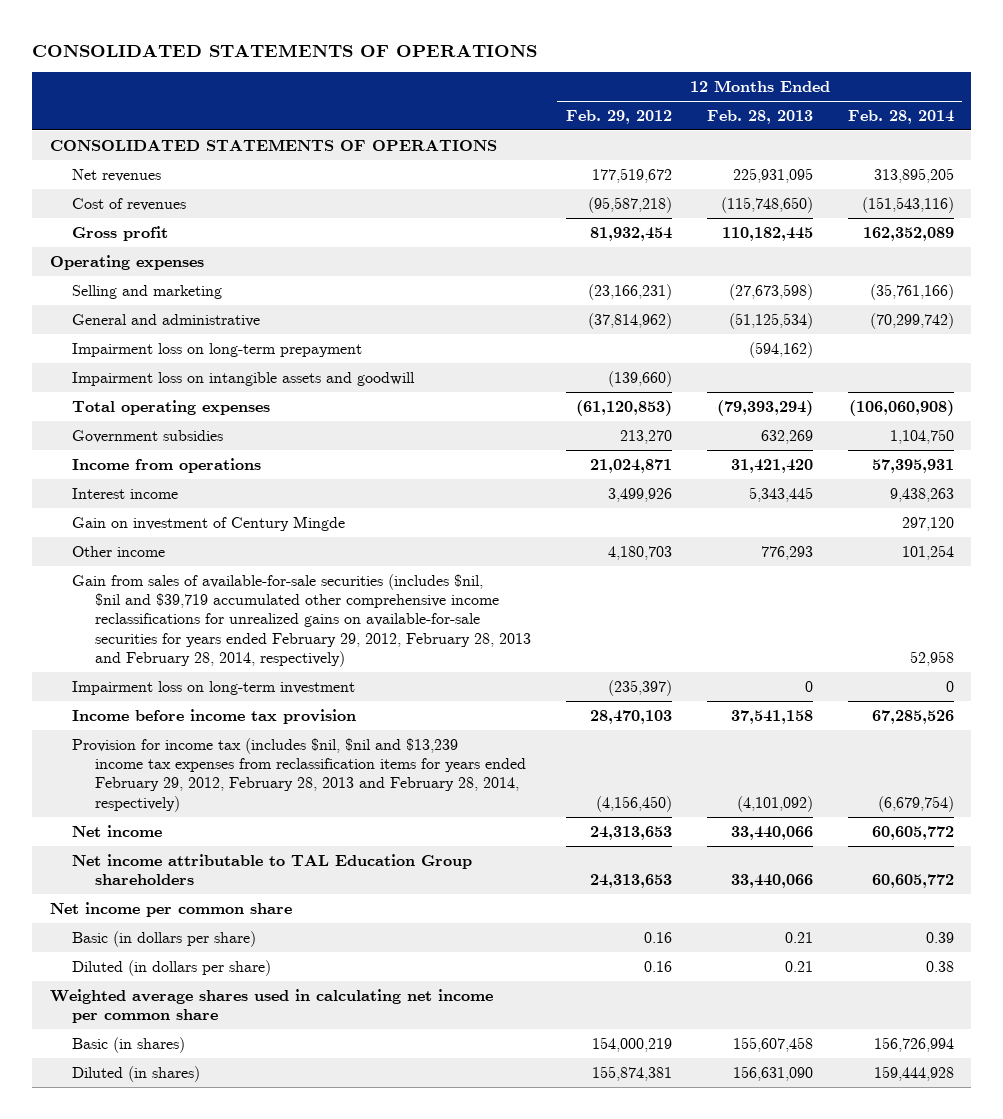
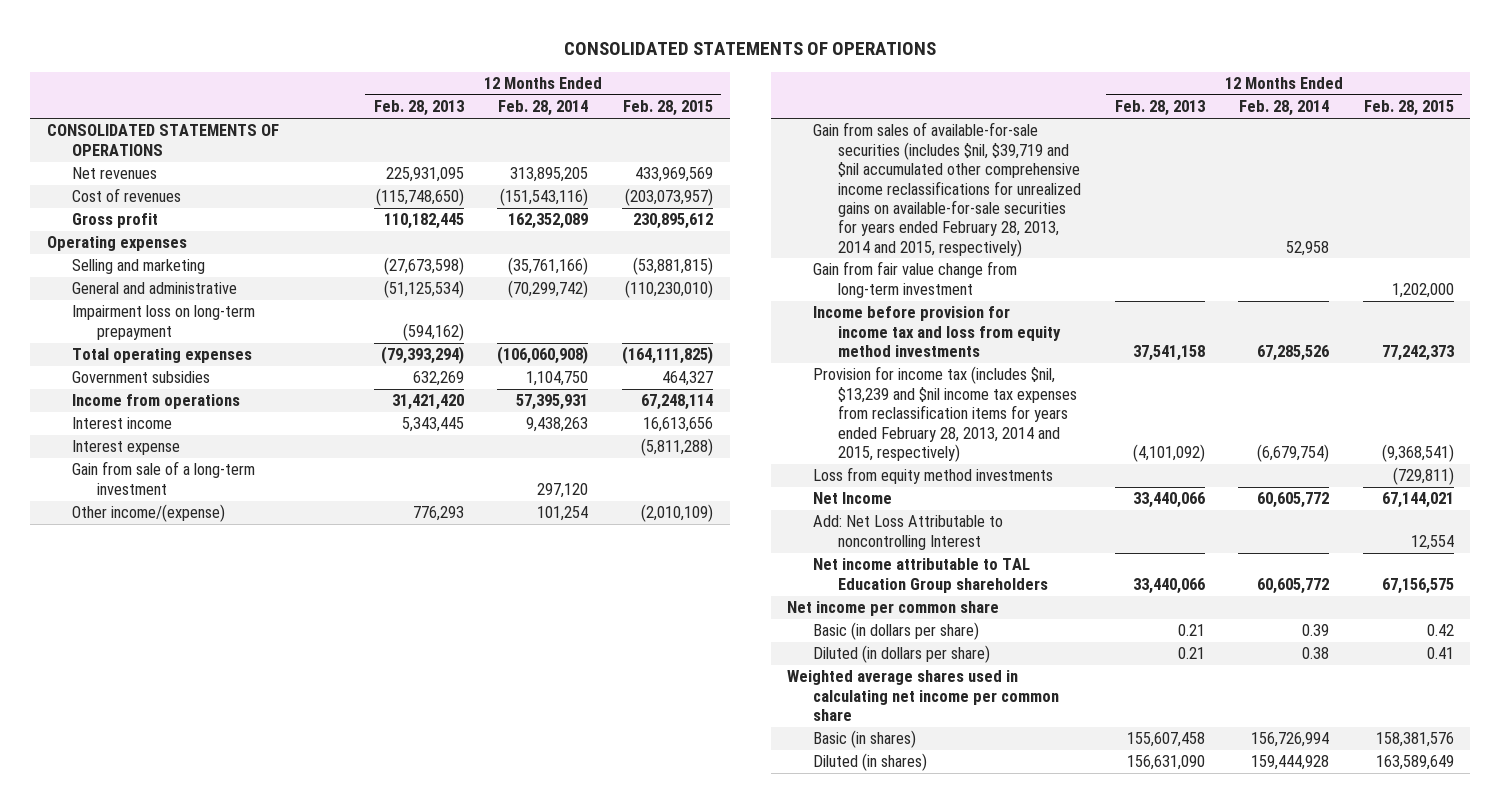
[565,109,672,124] Feb. 29, 2012 -> none
none -> [622,100,713,117] Feb. 28, 2015
[72,371,416,386] Impairment loss on intangible assets and goodwill -> none
[72,680,356,695] Impairment loss on long-term investment -> none
none -> [71,440,180,456] Interest expense
[72,515,346,531] Gain on investment of Century Mingde -> [71,461,255,495] Gain from sale of a long-term investment
[72,545,166,557] Other income -> [71,504,225,523] Other income/(expense)
[72,573,531,667] Gain from sales of available-for-sale securities (includes $nil, $nil and $39,719 accumulated other comprehensive income reclassifications for unrealized gains on available-for-sale securities for years ended February 29, 2012, February 28, 2013 and February 28, 2014, respectively) -> [812,122,1082,257] Gain from sales of available-for-sale securities (includes $nil, $39,719 and $nil accumulated other comprehensive income reclassifications for unrealized gains on available-for-sale securities for years ended February 28, 2013, 2014 and 2015, respectively)
none -> [812,261,1017,298] Gain from fair value change from long-term investment
[72,708,357,724] Income before income tax provision -> [812,306,1062,358] Income before provision for income tax and loss from equity method investments
[72,737,526,812] Provision for income tax (includes $nil, $nil and $13,239 income tax expenses from reclassification items for years ended February 29, 2012, February 28, 2013 and February 28, 2014, respectively) -> [812,366,1078,462] Provision for income tax (includes $nil, $13,239 and $nil income tax expenses from reclassification items for years ended February 28, 2013, 2014 and 2015, respectively)
none -> [812,467,1053,485] Loss from equity method investments
[72,824,163,837] Net income -> [812,492,892,505] Net Income
none -> [812,515,1003,550] Add: Net Loss Attributable to noncontrolling Interest

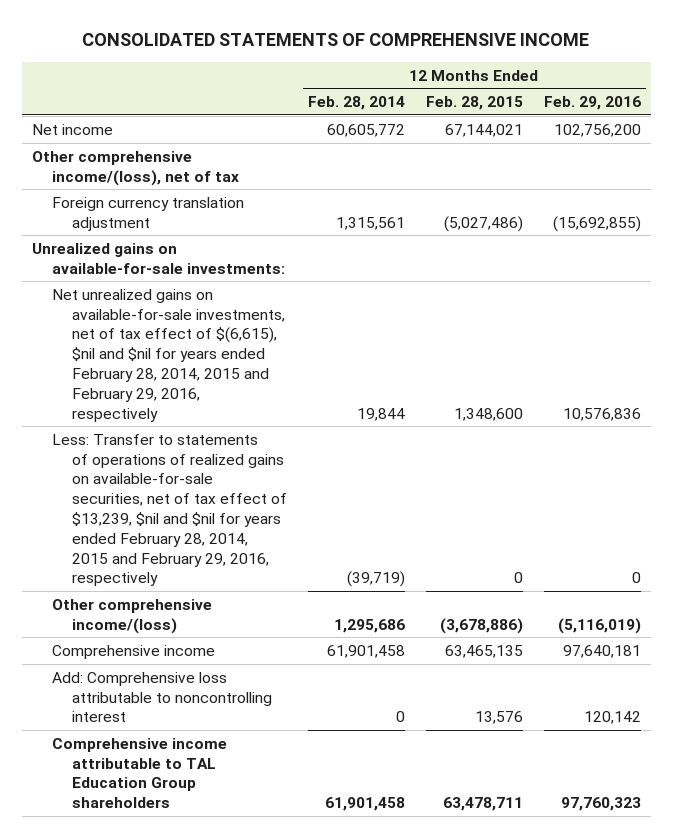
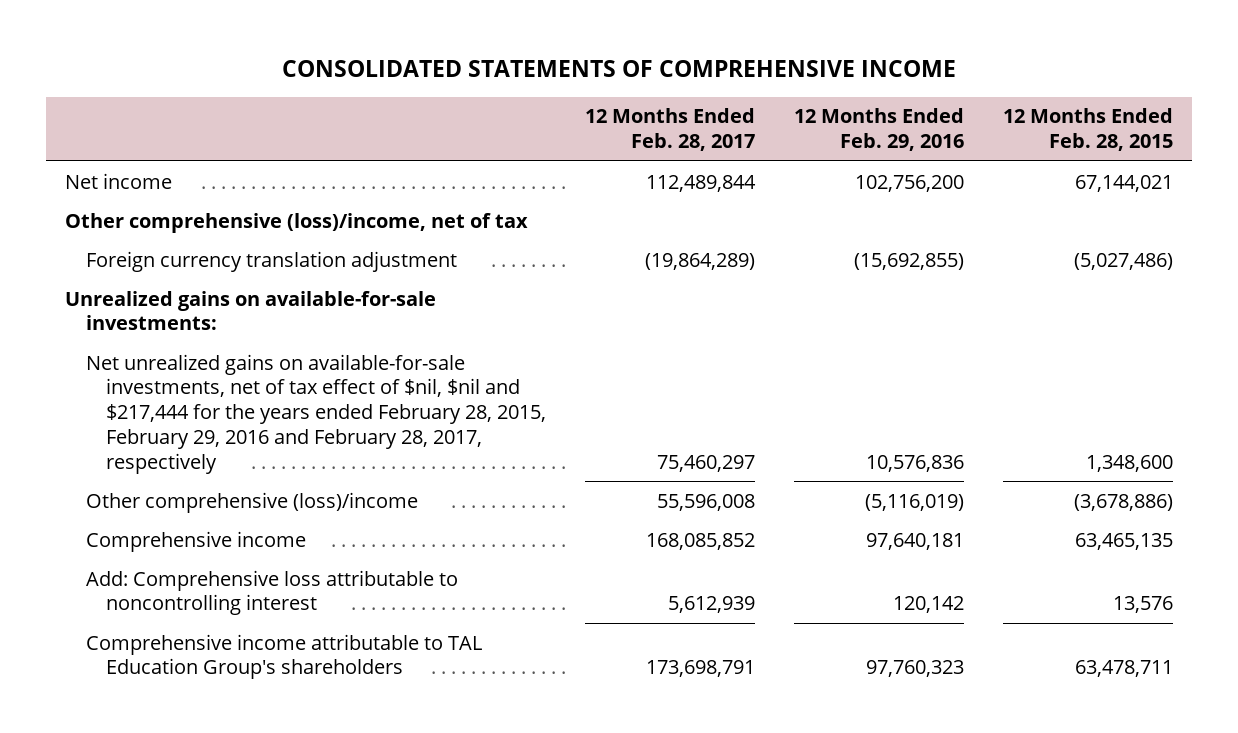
[307,96,405,111] Feb. 28, 2014 -> none
none -> [585,108,756,152] 12 Months Ended Feb. 28, 2017
[32,150,239,186] Other comprehensive income/(loss), net of tax -> [65,212,529,233] Other comprehensive (loss)/income, net of tax
[51,433,287,587] Less: Transfer to statements of operations of realized gains on available-for-sale securities, net of tax effect of $13,239, $nil and $nil for years ended February 28, 2014, 2015 and February 29, 2016, respectively -> none
[51,288,285,422] Net unrealized gains on available-for-sale investments, net of tax effect of $(6,615), $nil and $nil for years ended February 28, 2014, 2015 and February 29, 2016, respectively -> [85,353,547,474] Net unrealized gains on available-for-sale investments, net of tax effect of $nil, $nil and $217,444 for the years ended February 28, 2015, February 29, 2016 and February 28, 2017, respectively
[51,598,212,634] Other comprehensive income/(loss) -> [85,491,418,513] Other comprehensive (loss)/income
[51,737,227,809] Comprehensive income attributable to TAL Education Group shareholders -> [85,633,482,680] Comprehensive income attributable to TAL Education Group's shareholders

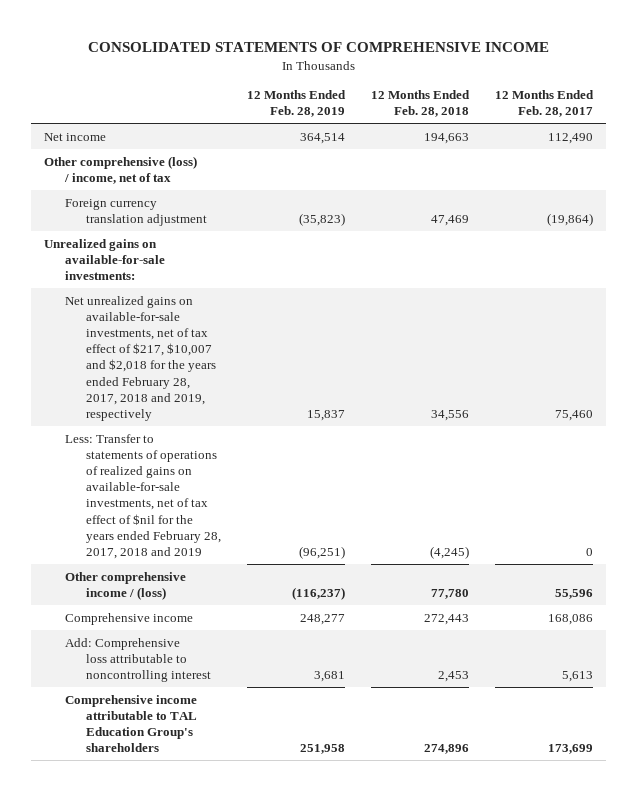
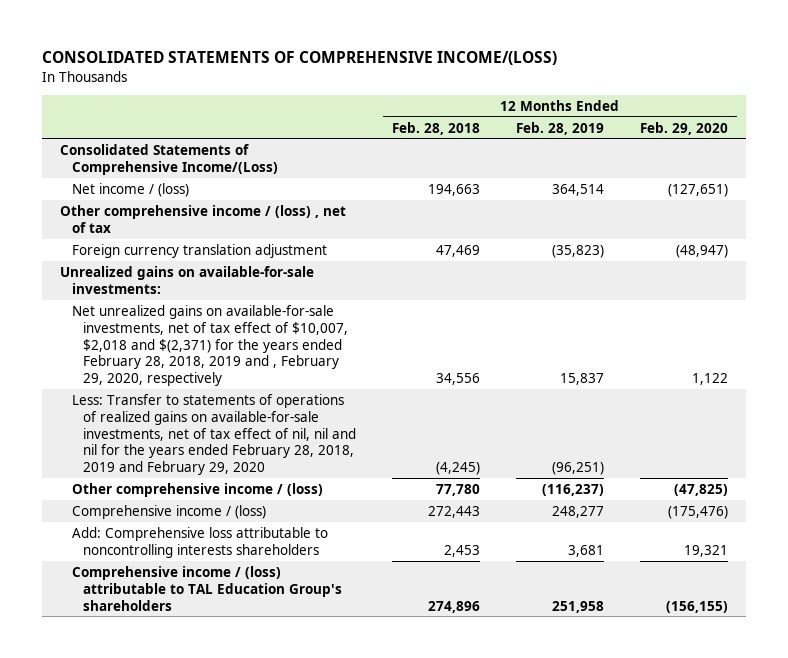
[87,41,549,52] CONSOLIDATED STATEMENTS OF COMPREHENSIVE INCOME -> [42,51,558,66] CONSOLIDATED STATEMENTS OF COMPREHENSIVE INCOME/(LOSS)
[494,90,594,118] 12 Months Ended Feb. 28, 2017 -> none
none -> [640,121,729,135] Feb. 29, 2020
none -> [60,143,278,175] Consolidated Statements of Comprehensive Income/(Loss)
[44,132,107,141] Net income -> [71,182,189,197] Net income / (loss)
[44,155,198,184] Other comprehensive (loss) / income, net of tax -> [60,204,347,233] Other comprehensive income / (loss) , net of tax
[65,295,217,422] Net unrealized gains on available-for-sale investments, net of tax effect of $217, $10,007 and $2,018 for the years ended February 28, 2017, 2018 and 2019, respectively -> [71,304,349,387] Net unrealized gains on available-for-sale investments, net of tax effect of $10,007, $2,018 and $(2,371) for the years ended February 28, 2018, 2019 and , February 29, 2020, respectively
[65,433,222,560] Less: Transfer to statements of operations of realized gains on available-for-sale investments, net of tax effect of $nil for the years ended February 28, 2017, 2018 and 2019 -> [71,393,357,476] Less: Transfer to statements of operations of realized gains on available-for-sale investments, net of tax effect of nil, nil and nil for the years ended February 28, 2018, 2019 and February 29, 2020
[65,612,194,625] Comprehensive income -> [71,504,266,519] Comprehensive income / (loss)
[65,637,212,682] Add: Comprehensive loss attributable to noncontrolling interest -> [71,526,328,558] Add: Comprehensive loss attributable to noncontrolling interests shareholders
[65,694,198,753] Comprehensive income attributable to TAL Education Group's shareholders -> [71,565,343,611] Comprehensive income / (loss) attributable to TAL Education Group's shareholders

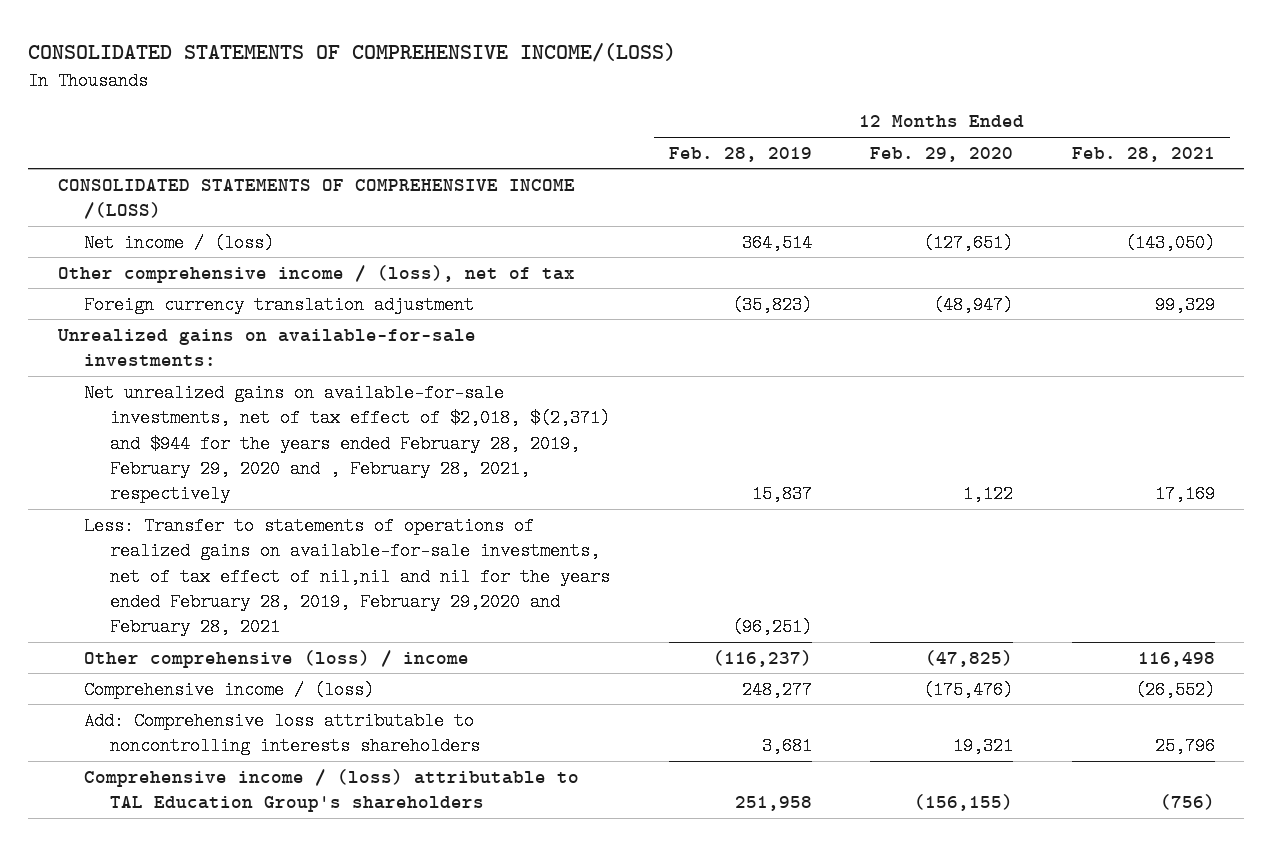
[392,121,481,135] Feb. 28, 2018 -> none
none -> [1072,146,1216,162] Feb. 28, 2021
[60,143,278,175] Consolidated Statements of Comprehensive Income/(Loss) -> [57,178,575,220] CONSOLIDATED STATEMENTS OF COMPREHENSIVE INCOME /(LOSS)
[60,204,347,233] Other comprehensive income / (loss) , net of tax -> [57,264,575,283] Other comprehensive income / (loss), net of tax
[71,304,349,387] Net unrealized gains on available-for-sale investments, net of tax effect of $10,007, $2,018 and $(2,371) for the years ended February 28, 2018, 2019 and , February 29, 2020, respectively -> [84,383,611,504] Net unrealized gains on available-for-sale investments, net of tax effect of $2,018, $(2,371) and $944 for the years ended February 28, 2019, February 29, 2020 and , February 28, 2021, respectively
[71,393,357,476] Less: Transfer to statements of operations of realized gains on available-for-sale investments, net of tax effect of nil, nil and nil for the years ended February 28, 2018, 2019 and February 29, 2020 -> [84,516,611,637] Less: Transfer to statements of operations of realized gains on available-for-sale investments, net of tax effect of nil,nil and nil for the years ended February 28, 2019, February 29,2020 and February 28, 2021
[71,482,323,497] Other comprehensive income / (loss) -> [84,649,470,668] Other comprehensive (loss) / income

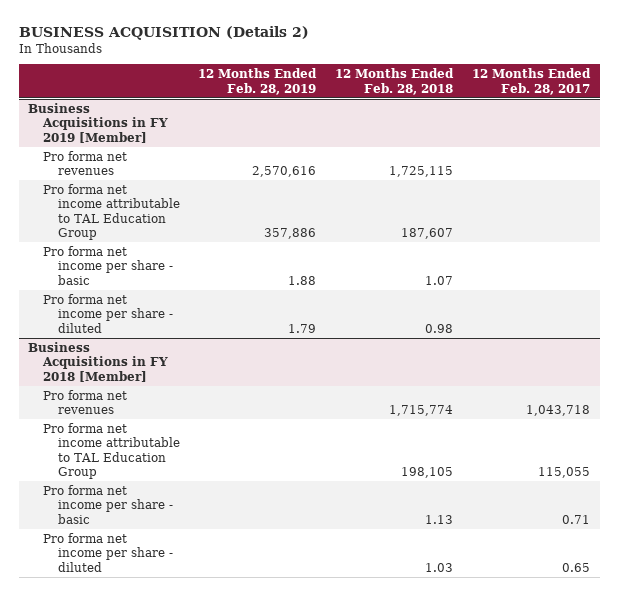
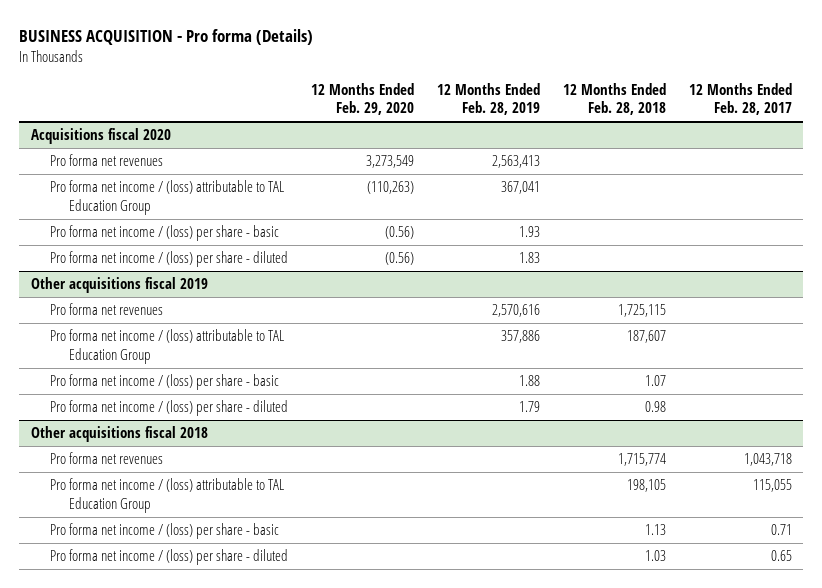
[18,26,309,41] BUSINESS ACQUISITION (Details 2) -> [19,29,314,46] BUSINESS ACQUISITION - Pro forma (Details)
none -> [310,82,414,116] 12 Months Ended Feb. 29, 2020
[28,102,168,143] Business Acquisitions in FY 2019 [Member] -> none
none -> [30,128,171,145] Acquisitions fiscal 2020
none -> [49,154,163,167] Pro forma net revenues
none -> [49,180,284,215] Pro forma net income / (loss) attributable to TAL Education Group
none -> [49,225,279,242] Pro forma net income / (loss) per share - basic
none -> [49,251,288,268] Pro forma net income / (loss) per share - diluted
none -> [30,277,208,294] Other acquisitions fiscal 2019
[42,183,180,240] Pro forma net income attributable to TAL Education Group -> [49,329,284,364] Pro forma net income / (loss) attributable to TAL Education Group
[42,245,173,285] Pro forma net income per share - basic -> [49,374,279,391] Pro forma net income / (loss) per share - basic
[42,293,173,333] Pro forma net income per share - diluted -> [49,400,288,417] Pro forma net income / (loss) per share - diluted
[28,341,168,382] Business Acquisitions in FY 2018 [Member] -> [30,426,208,443] Other acquisitions fiscal 2018
[42,422,180,479] Pro forma net income attributable to TAL Education Group -> [49,478,284,513] Pro forma net income / (loss) attributable to TAL Education Group
[42,484,173,524] Pro forma net income per share - basic -> [49,523,279,540] Pro forma net income / (loss) per share - basic
[42,532,173,572] Pro forma net income per share - diluted -> [49,549,288,566] Pro forma net income / (loss) per share - diluted

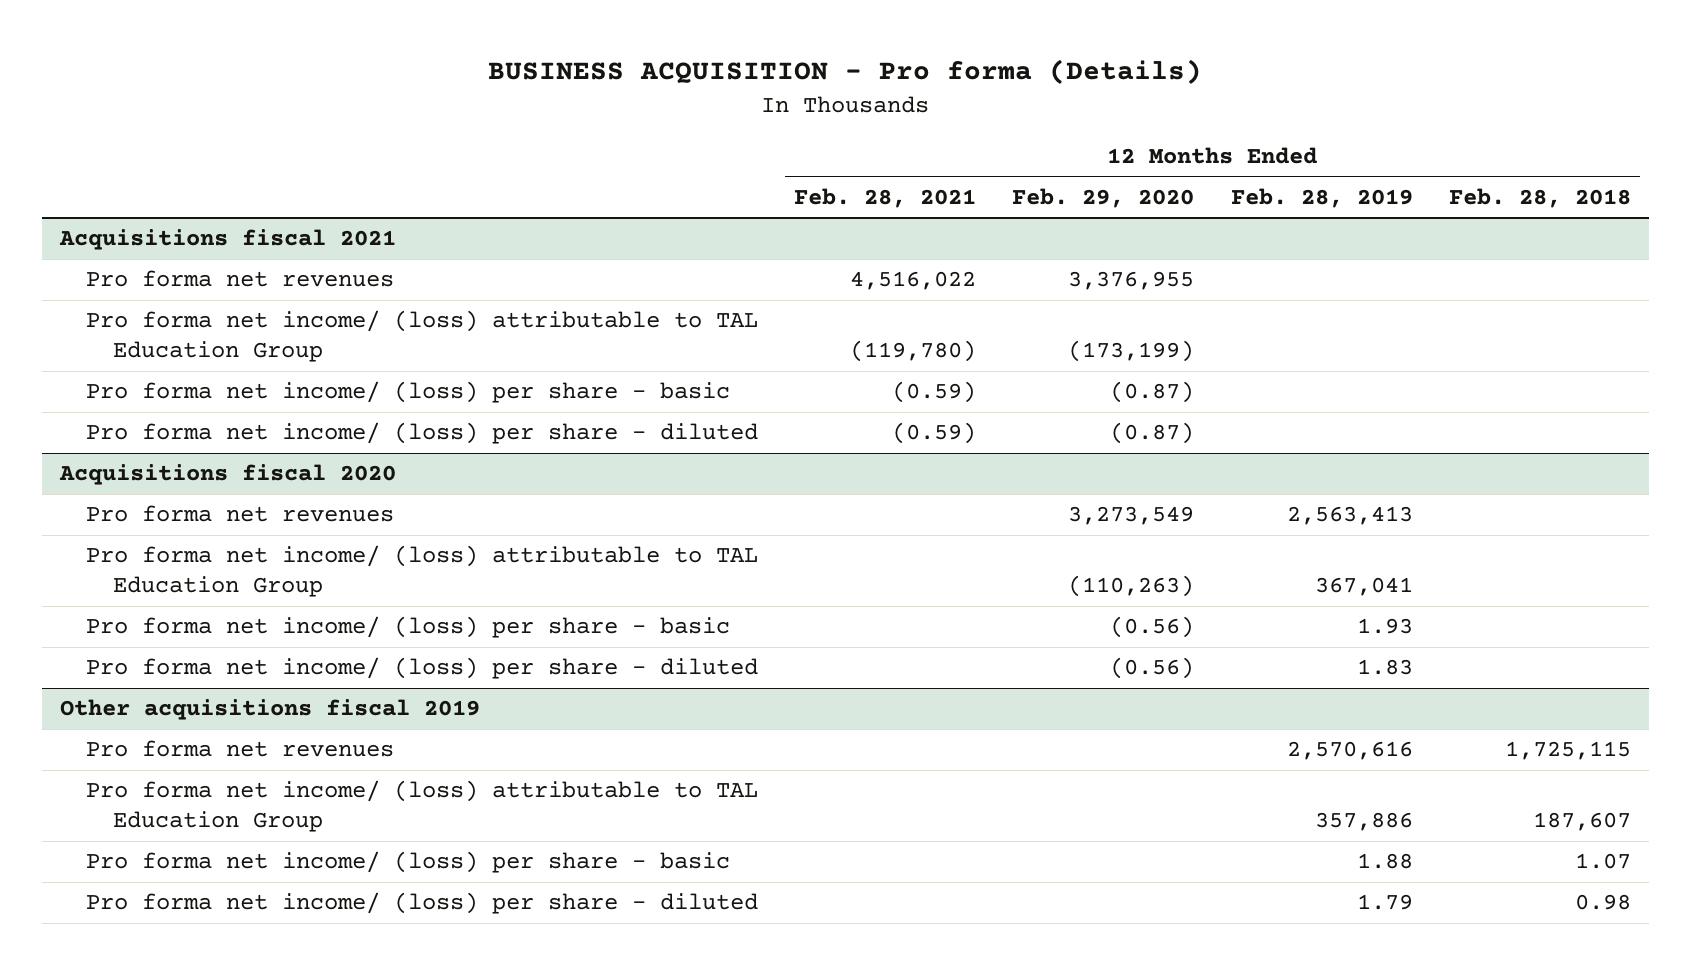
[688,82,792,116] 12 Months Ended Feb. 28, 2017 -> none
none -> [794,188,977,209] Feb. 28, 2021
none -> [58,229,396,251] Acquisitions fiscal 2021
none -> [86,270,395,288] Pro forma net revenues
none -> [86,310,759,363] Pro forma net income/ (loss) attributable to TAL Education Group
none -> [86,381,731,404] Pro forma net income/ (loss) per share - basic
none -> [86,422,759,445] Pro forma net income/ (loss) per share - diluted
[49,180,284,215] Pro forma net income / (loss) attributable to TAL Education Group -> [86,545,759,598] Pro forma net income/ (loss) attributable to TAL Education Group
[49,225,279,242] Pro forma net income / (loss) per share - basic -> [86,616,731,639] Pro forma net income/ (loss) per share - basic
[49,251,288,268] Pro forma net income / (loss) per share - diluted -> [86,657,759,680] Pro forma net income/ (loss) per share - diluted
[30,426,208,443] Other acquisitions fiscal 2018 -> none
[49,452,163,465] Pro forma net revenues -> none
[49,478,284,513] Pro forma net income / (loss) attributable to TAL Education Group -> none
[49,523,279,540] Pro forma net income / (loss) per share - basic -> none
[49,549,288,566] Pro forma net income / (loss) per share - diluted -> none
[49,329,284,364] Pro forma net income / (loss) attributable to TAL Education Group -> [86,780,759,833] Pro forma net income/ (loss) attributable to TAL Education Group
[49,374,279,391] Pro forma net income / (loss) per share - basic -> [86,851,731,874] Pro forma net income/ (loss) per share - basic
[49,400,288,417] Pro forma net income / (loss) per share - diluted -> [86,892,759,915] Pro forma net income/ (loss) per share - diluted

